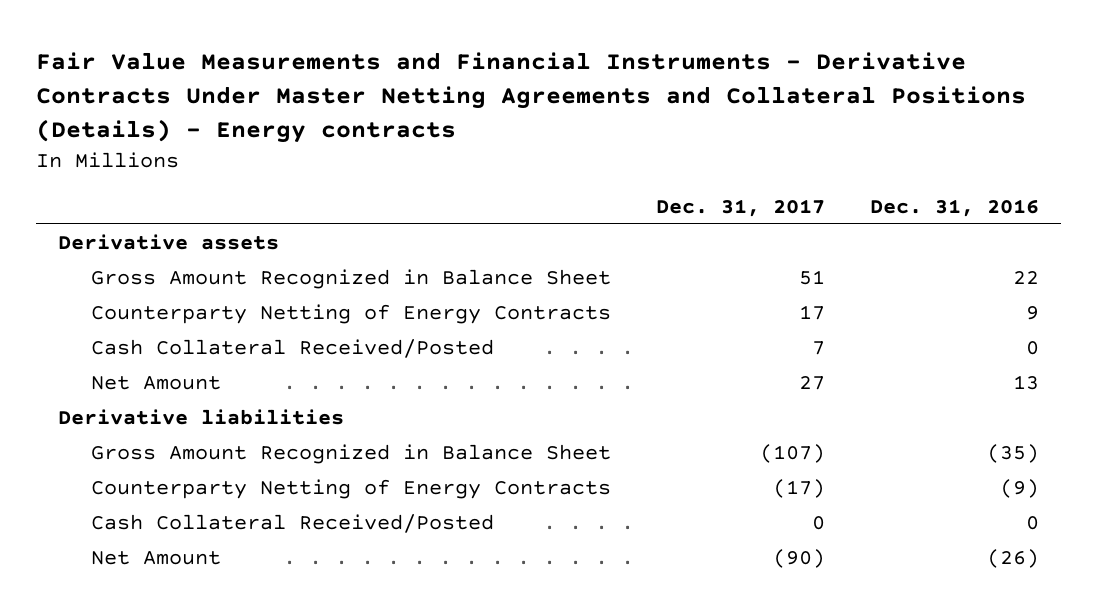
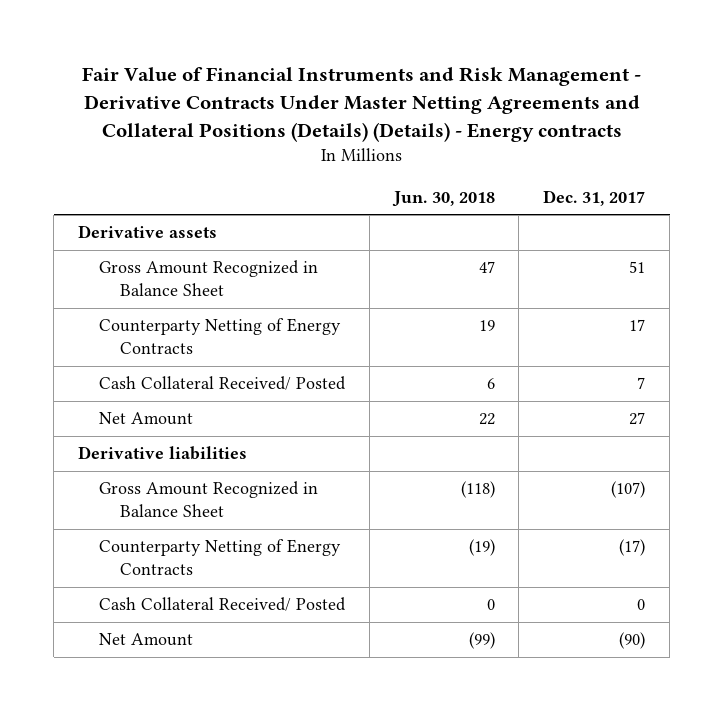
[35,52,1026,144] Fair Value Measurements and Financial Instruments - Derivative Contracts Under Master Netting Agreements and Collateral Positions (Details) - Energy contracts -> [81,67,641,143] Fair Value of Financial Instruments and Risk Management - Derivative Contracts Under Master Netting Agreements and Collateral Positions (Details) (Details) - Energy contracts
[869,198,1039,217] Dec. 31, 2016 -> none
none -> [391,190,495,207] Jun. 30, 2018
[91,339,495,359] Cash Collateral Received/Posted -> [98,376,346,391] Cash Collateral Received/ Posted
[91,514,495,534] Cash Collateral Received/Posted -> [98,597,346,612] Cash Collateral Received/ Posted

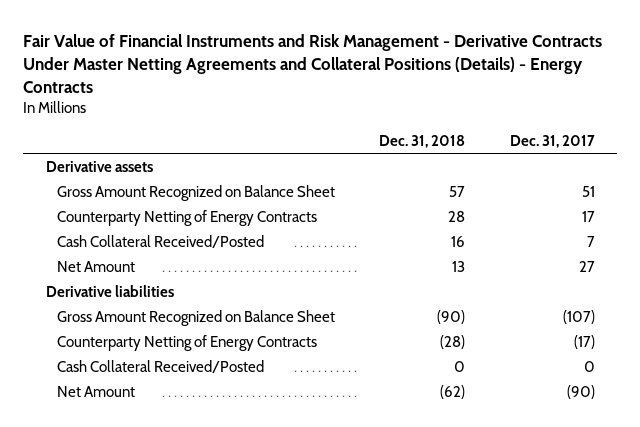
[81,67,641,143] Fair Value of Financial Instruments and Risk Management - Derivative Contracts Under Master Netting Agreements and Collateral Positions (Details) (Details) - Energy contracts -> [23,33,603,94] Fair Value of Financial Instruments and Risk Management - Derivative Contracts Under Master Netting Agreements and Collateral Positions (Details) - Energy Contracts
[391,190,495,207] Jun. 30, 2018 -> none
none -> [379,135,466,149] Dec. 31, 2018
[98,260,318,297] Gross Amount Recognized in Balance Sheet -> [57,184,336,201] Gross Amount Recognized on Balance Sheet
[98,376,346,391] Cash Collateral Received/ Posted -> [57,234,265,248] Cash Collateral Received/Posted
[98,481,318,518] Gross Amount Recognized in Balance Sheet -> [57,309,336,326] Gross Amount Recognized on Balance Sheet
[98,597,346,612] Cash Collateral Received/ Posted -> [57,359,265,373] Cash Collateral Received/Posted

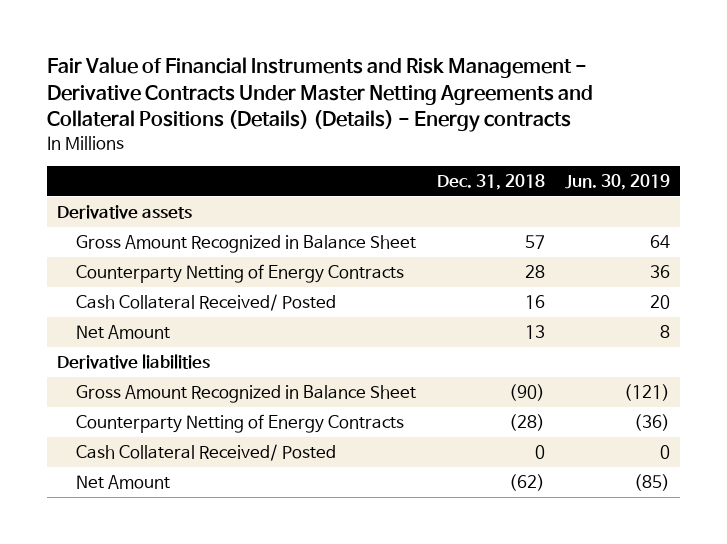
[23,33,603,94] Fair Value of Financial Instruments and Risk Management - Derivative Contracts Under Master Netting Agreements and Collateral Positions (Details) - Energy Contracts -> [46,57,593,132] Fair Value of Financial Instruments and Risk Management - Derivative Contracts Under Master Netting Agreements and Collateral Positions (Details) (Details) - Energy contracts
[509,135,595,149] Dec. 31, 2017 -> none
none -> [565,173,671,190] Jun. 30, 2019
[57,184,336,201] Gross Amount Recognized on Balance Sheet -> [76,235,417,254] Gross Amount Recognized in Balance Sheet
[57,234,265,248] Cash Collateral Received/Posted -> [76,294,337,312] Cash Collateral Received/ Posted
[57,309,336,326] Gross Amount Recognized on Balance Sheet -> [76,385,417,404] Gross Amount Recognized in Balance Sheet
[57,359,265,373] Cash Collateral Received/Posted -> [76,444,337,462] Cash Collateral Received/ Posted

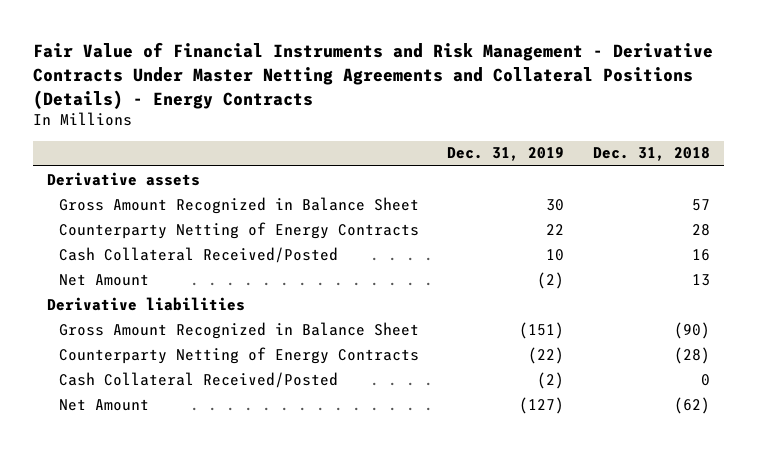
[46,57,593,132] Fair Value of Financial Instruments and Risk Management - Derivative Contracts Under Master Netting Agreements and Collateral Positions (Details) (Details) - Energy contracts -> [33,41,714,109] Fair Value of Financial Instruments and Risk Management - Derivative Contracts Under Master Netting Agreements and Collateral Positions (Details) - Energy Contracts
[565,173,671,190] Jun. 30, 2019 -> none
none -> [447,147,565,162] Dec. 31, 2019
[76,294,337,312] Cash Collateral Received/ Posted -> [58,246,338,263] Cash Collateral Received/Posted
[76,444,337,462] Cash Collateral Received/ Posted -> [58,371,338,388] Cash Collateral Received/Posted

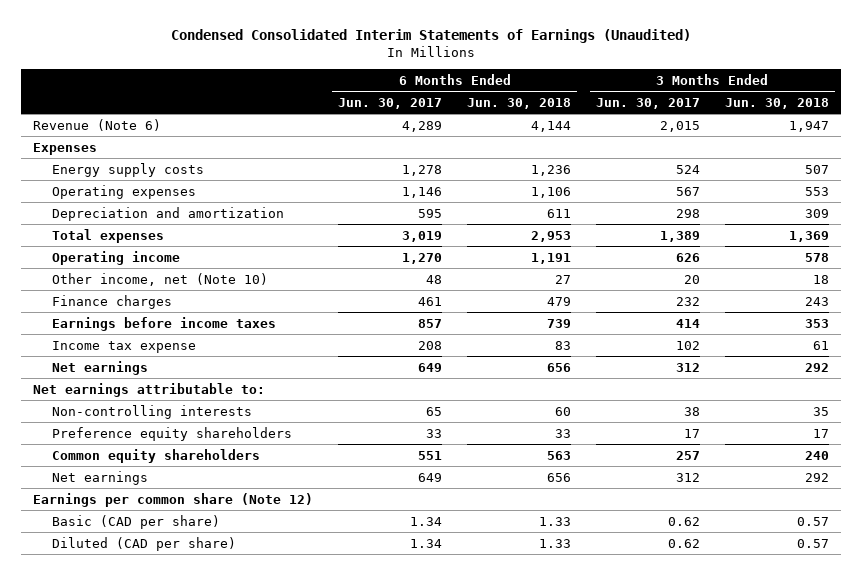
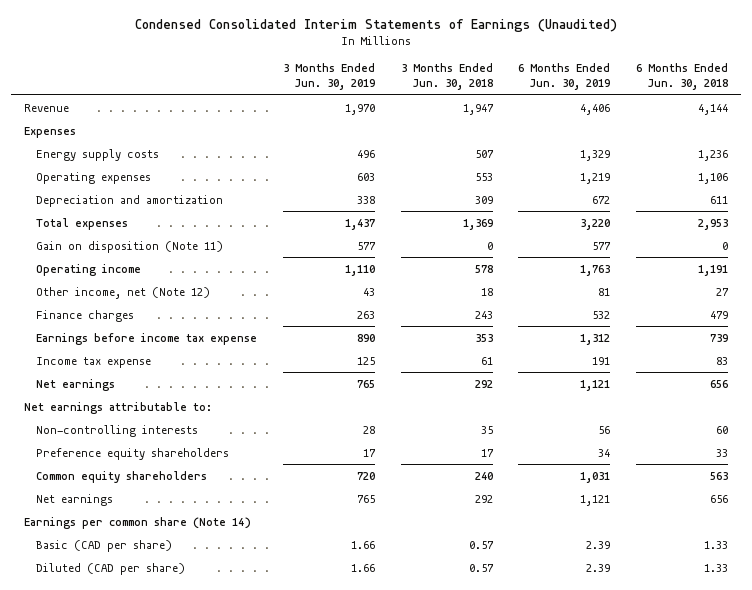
[338,97,443,109] Jun. 30, 2017 -> none
[596,97,701,109] Jun. 30, 2017 -> none
none -> [283,63,376,91] 3 Months Ended Jun. 30, 2019
none -> [518,63,611,91] 6 Months Ended Jun. 30, 2019
[33,118,162,131] Revenue (Note 6) -> [24,103,70,112] Revenue
none -> [36,240,224,253] Gain on disposition (Note 11)
[51,272,268,286] Other income, net (Note 10) -> [36,286,211,299] Other income, net (Note 12)
[51,316,276,331] Earnings before income taxes -> [36,332,258,345] Earnings before income tax expense
[33,492,314,507] Earnings per common share (Note 12) -> [24,516,252,529] Earnings per common share (Note 14)

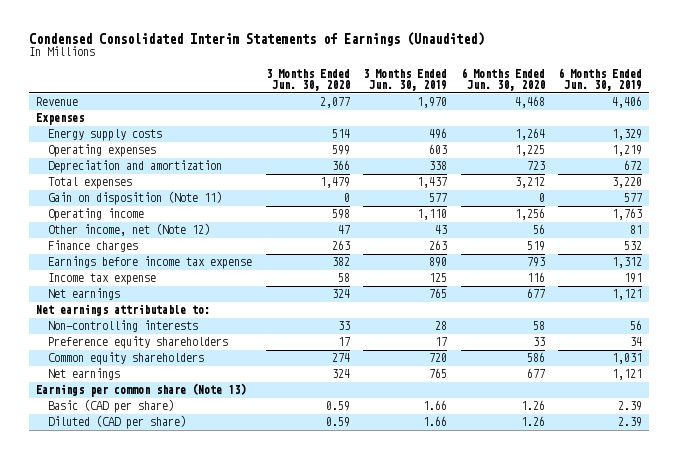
[400,63,493,91] 3 Months Ended Jun. 30, 2018 -> none
[636,63,729,91] 6 Months Ended Jun. 30, 2018 -> none
none -> [265,69,350,92] 3 Months Ended Jun. 30, 2020
none -> [460,68,545,92] 6 Months Ended Jun. 30, 2020
[24,516,252,529] Earnings per common share (Note 14) -> [35,383,246,398] Earnings per common share (Note 13)

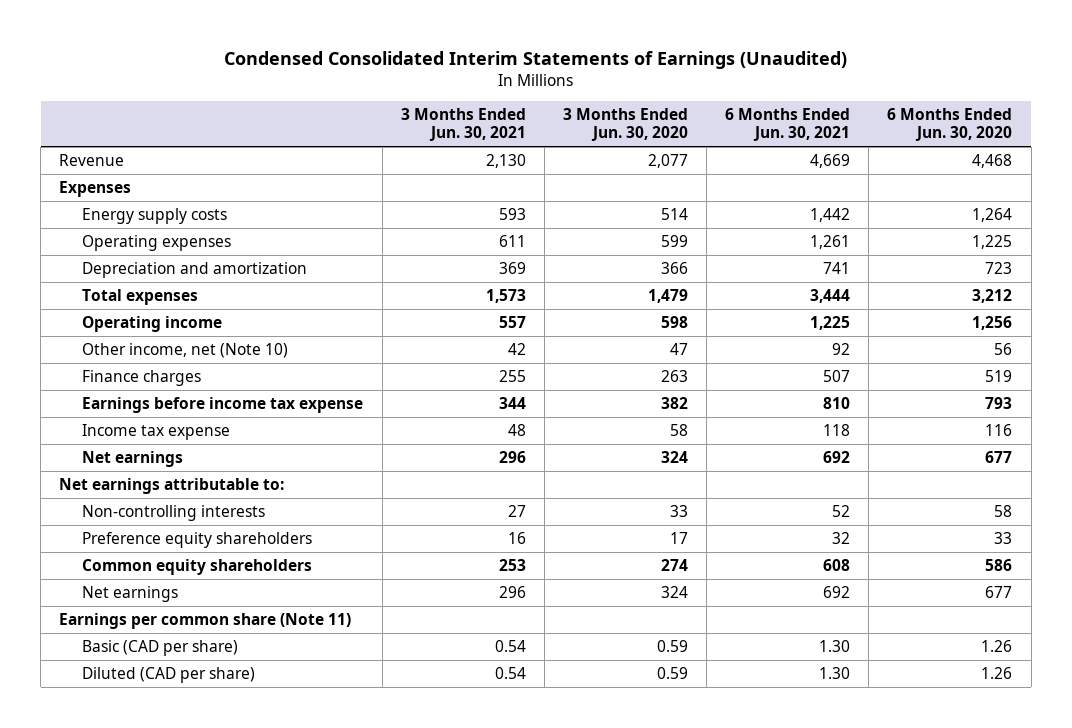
[363,69,448,92] 3 Months Ended Jun. 30, 2019 -> none
[558,68,643,92] 6 Months Ended Jun. 30, 2019 -> none
none -> [400,108,526,142] 3 Months Ended Jun. 30, 2021
none -> [725,108,851,142] 6 Months Ended Jun. 30, 2021
[48,191,223,206] Gain on disposition (Note 11) -> none
[48,223,211,237] Other income, net (Note 12) -> [82,343,289,359] Other income, net (Note 10)
[35,383,246,398] Earnings per common share (Note 13) -> [59,613,352,630] Earnings per common share (Note 11)

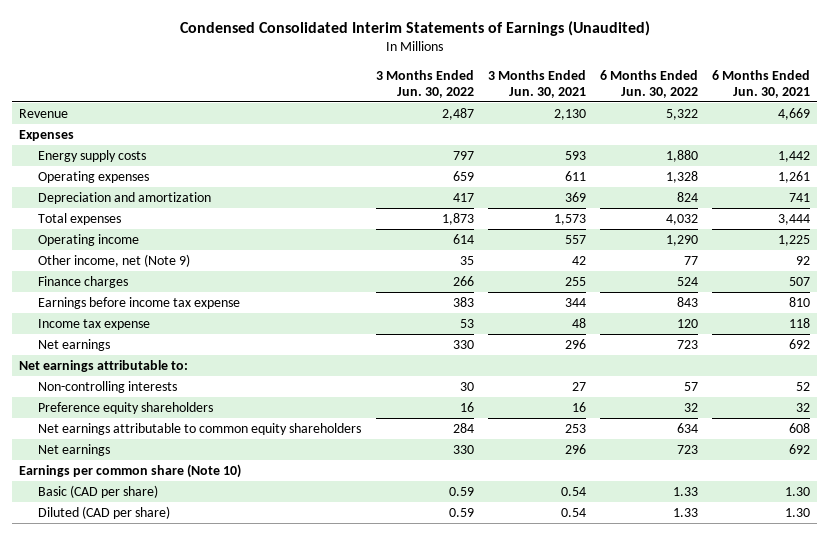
[562,108,688,142] 3 Months Ended Jun. 30, 2020 -> none
[887,108,1013,142] 6 Months Ended Jun. 30, 2020 -> none
none -> [375,69,474,98] 3 Months Ended Jun. 30, 2022
none -> [600,69,699,98] 6 Months Ended Jun. 30, 2022
[82,343,289,359] Other income, net (Note 10) -> [38,253,191,267] Other income, net (Note 9)
[82,559,313,576] Common equity shareholders -> [38,422,362,435] Net earnings attributable to common equity shareholders
[59,613,352,630] Earnings per common share (Note 11) -> [19,463,242,478] Earnings per common share (Note 10)

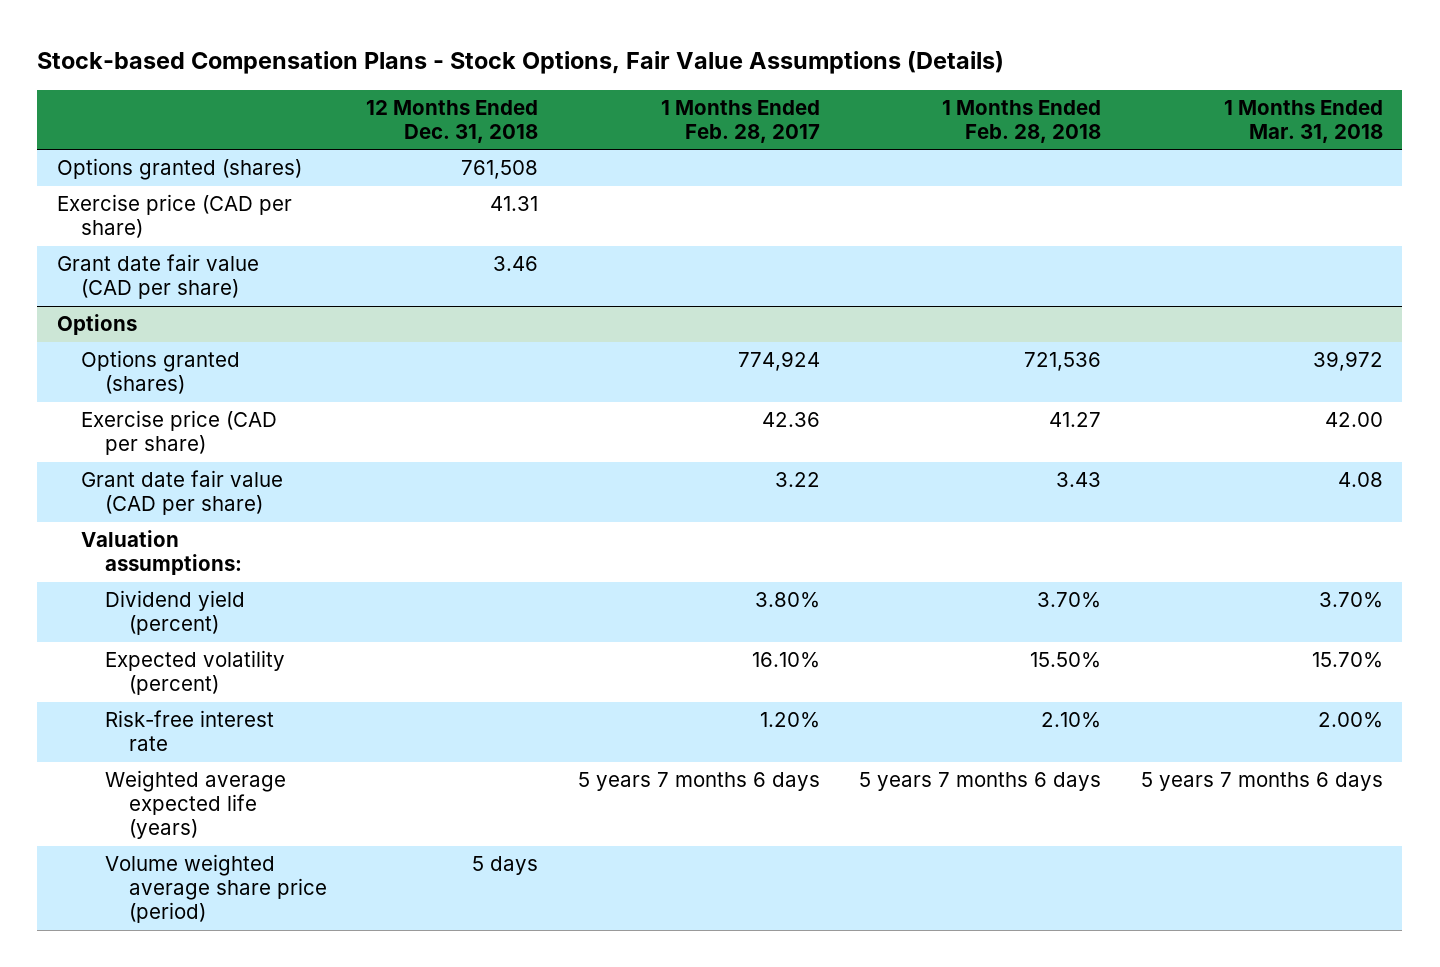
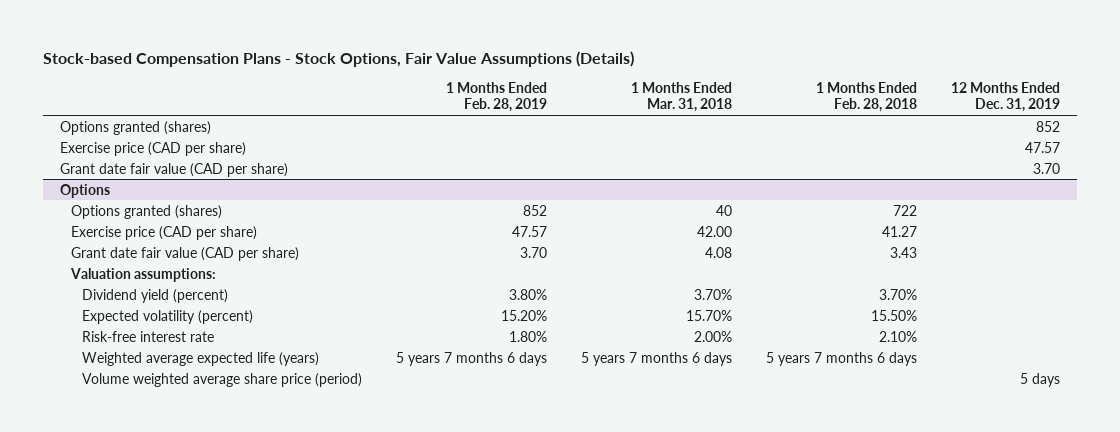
[366,99,539,143] 12 Months Ended Dec. 31, 2018 -> none
[660,99,820,143] 1 Months Ended Feb. 28, 2017 -> none
none -> [446,81,548,113] 1 Months Ended Feb. 28, 2019
none -> [951,81,1061,113] 12 Months Ended Dec. 31, 2019
[1024,352,1102,372] 721,536 -> [893,204,918,216] 722
[1312,351,1383,372] 39,972 -> [716,204,733,216] 40

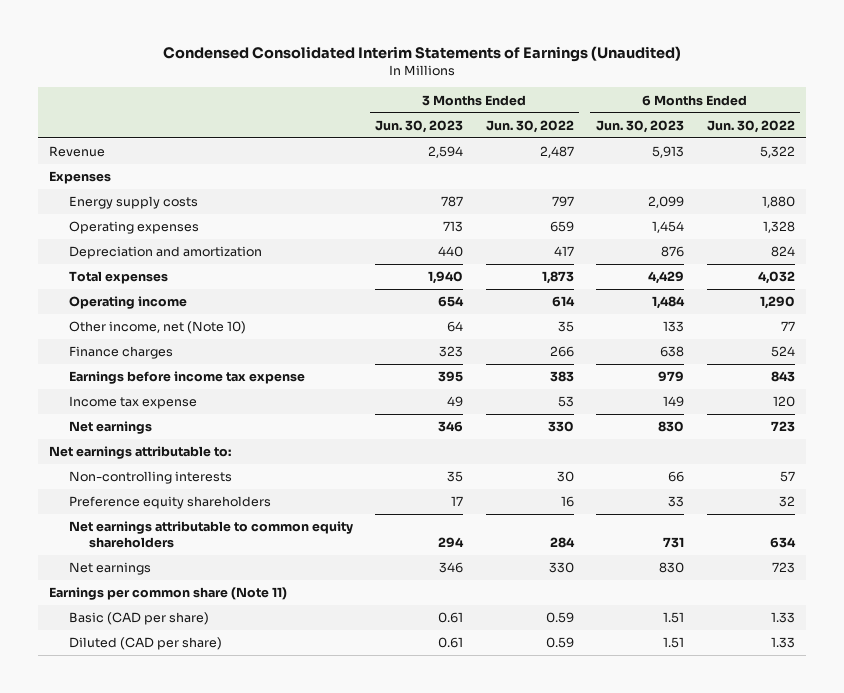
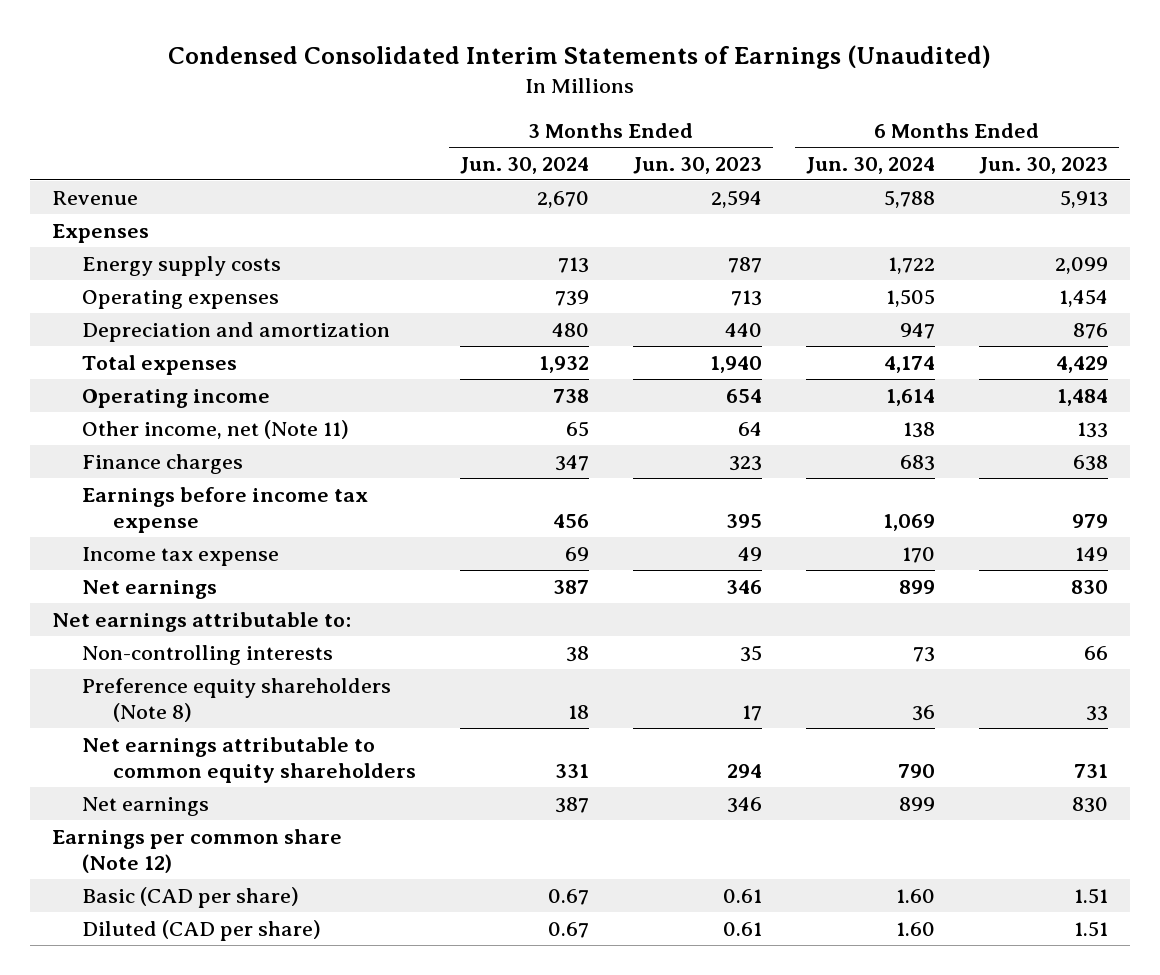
[485,119,574,133] Jun. 30, 2022 -> none
[706,119,795,133] Jun. 30, 2022 -> none
none -> [460,157,590,175] Jun. 30, 2024
none -> [806,157,936,175] Jun. 30, 2024
[68,321,246,335] Other income, net (Note 10) -> [82,419,350,439] Other income, net (Note 11)
[68,496,271,510] Preference equity shareholders -> [82,677,392,723] Preference equity shareholders (Note 8)
[49,587,288,601] Earnings per common share (Note 11) -> [51,828,342,874] Earnings per common share (Note 12)

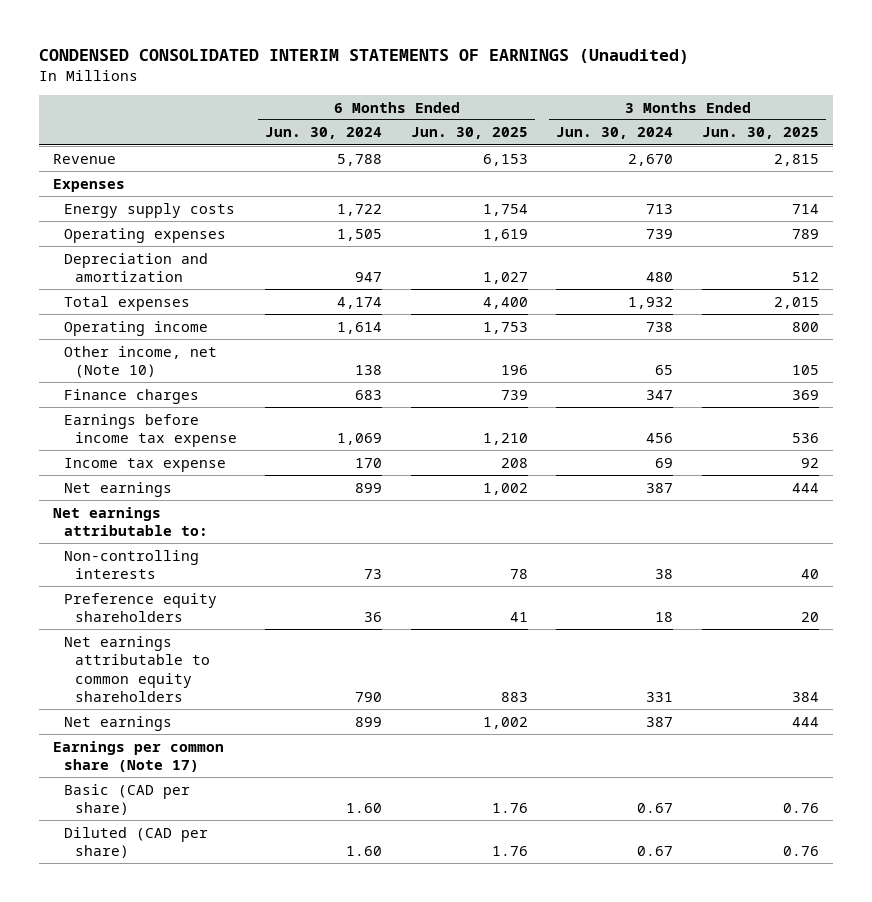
[168,44,992,69] Condensed Consolidated Interim Statements of Earnings (Unaudited) -> [38,49,689,65] CONDENSED CONSOLIDATED INTERIM STATEMENTS OF EARNINGS (Unaudited)
[633,157,763,175] Jun. 30, 2023 -> none
[979,157,1109,175] Jun. 30, 2023 -> none
none -> [410,127,528,140] Jun. 30, 2025
none -> [701,127,819,140] Jun. 30, 2025
[82,419,350,439] Other income, net (Note 11) -> [64,345,218,379] Other income, net (Note 10)
[82,677,392,723] Preference equity shareholders (Note 8) -> [64,592,218,623] Preference equity shareholders
[51,828,342,874] Earnings per common share (Note 12) -> [53,740,225,773] Earnings per common share (Note 17)

